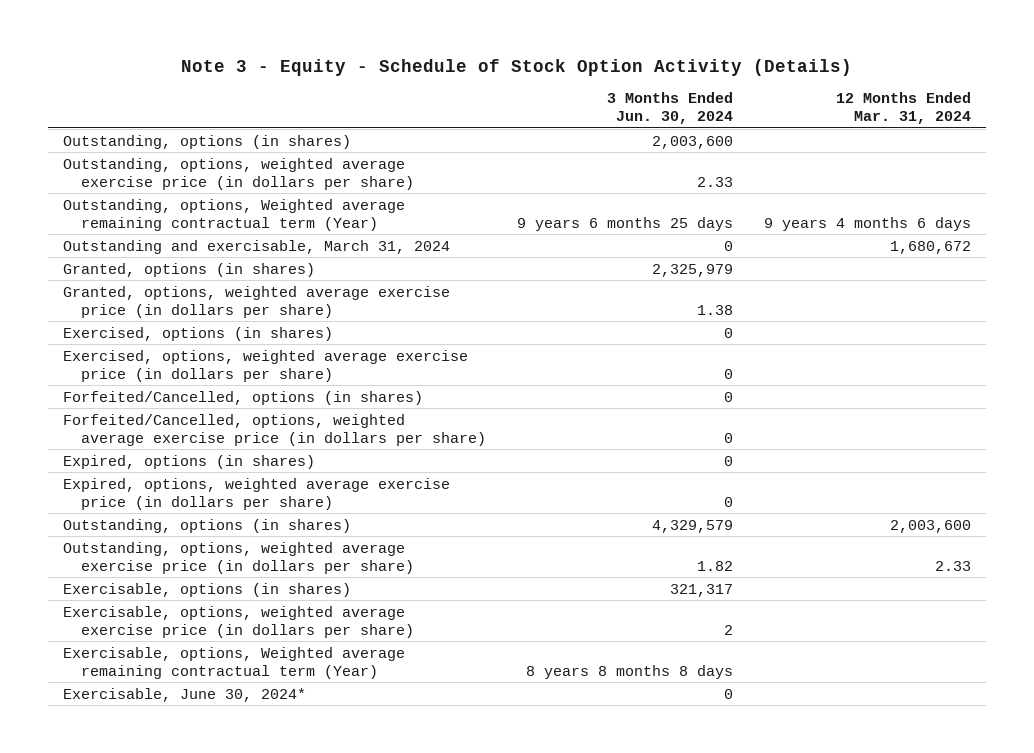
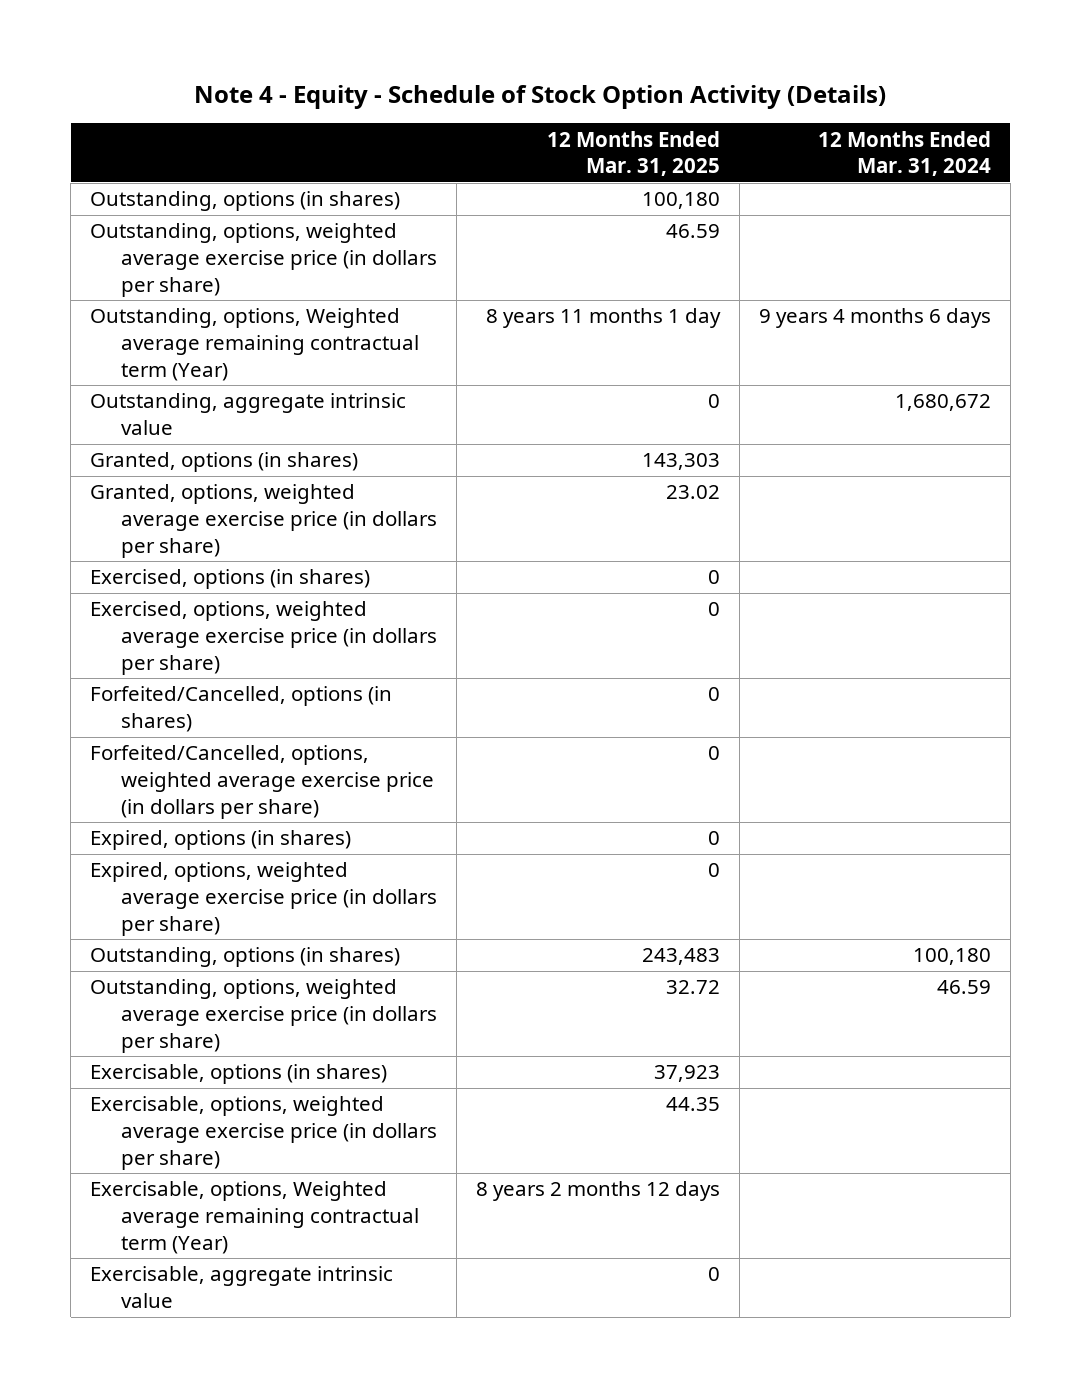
[180,58,852,76] Note 3 - Equity - Schedule of Stock Option Activity (Details) -> [194,84,887,109] Note 4 - Equity - Schedule of Stock Option Activity (Details)
[606,92,733,125] 3 Months Ended Jun. 30, 2024 -> none
none -> [546,130,720,177] 12 Months Ended Mar. 31, 2025
[63,239,451,254] Outstanding and exercisable, March 31, 2024 -> [89,393,406,436] Outstanding, aggregate intrinsic value
[889,519,971,533] 2,003,600 -> [912,948,991,966] 100,180
[934,560,971,571] 2.33 -> [936,980,991,995] 46.59
[63,687,307,702] Exercisable, June 30, 2024* -> [89,1266,393,1309] Exercisable, aggregate intrinsic value

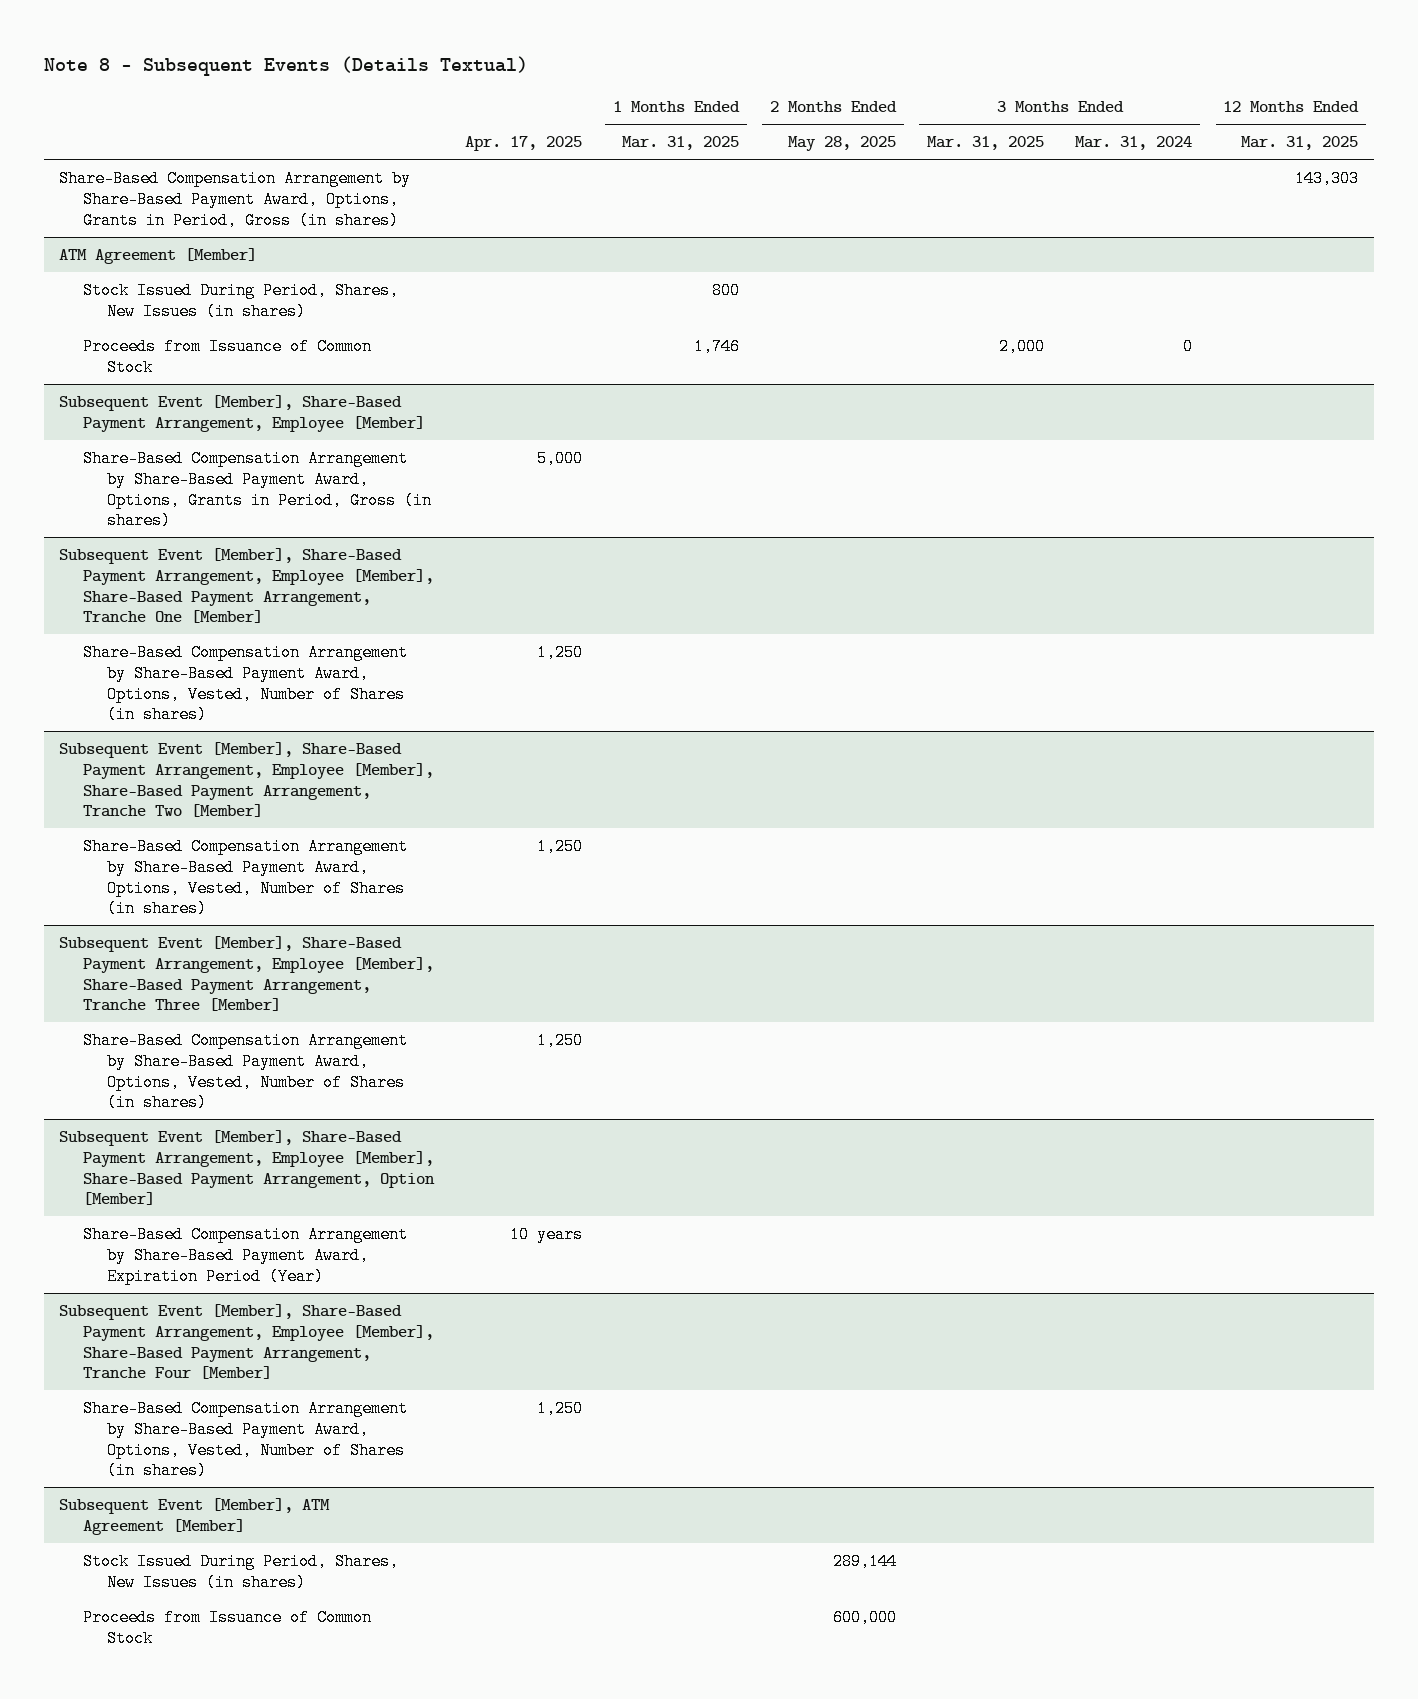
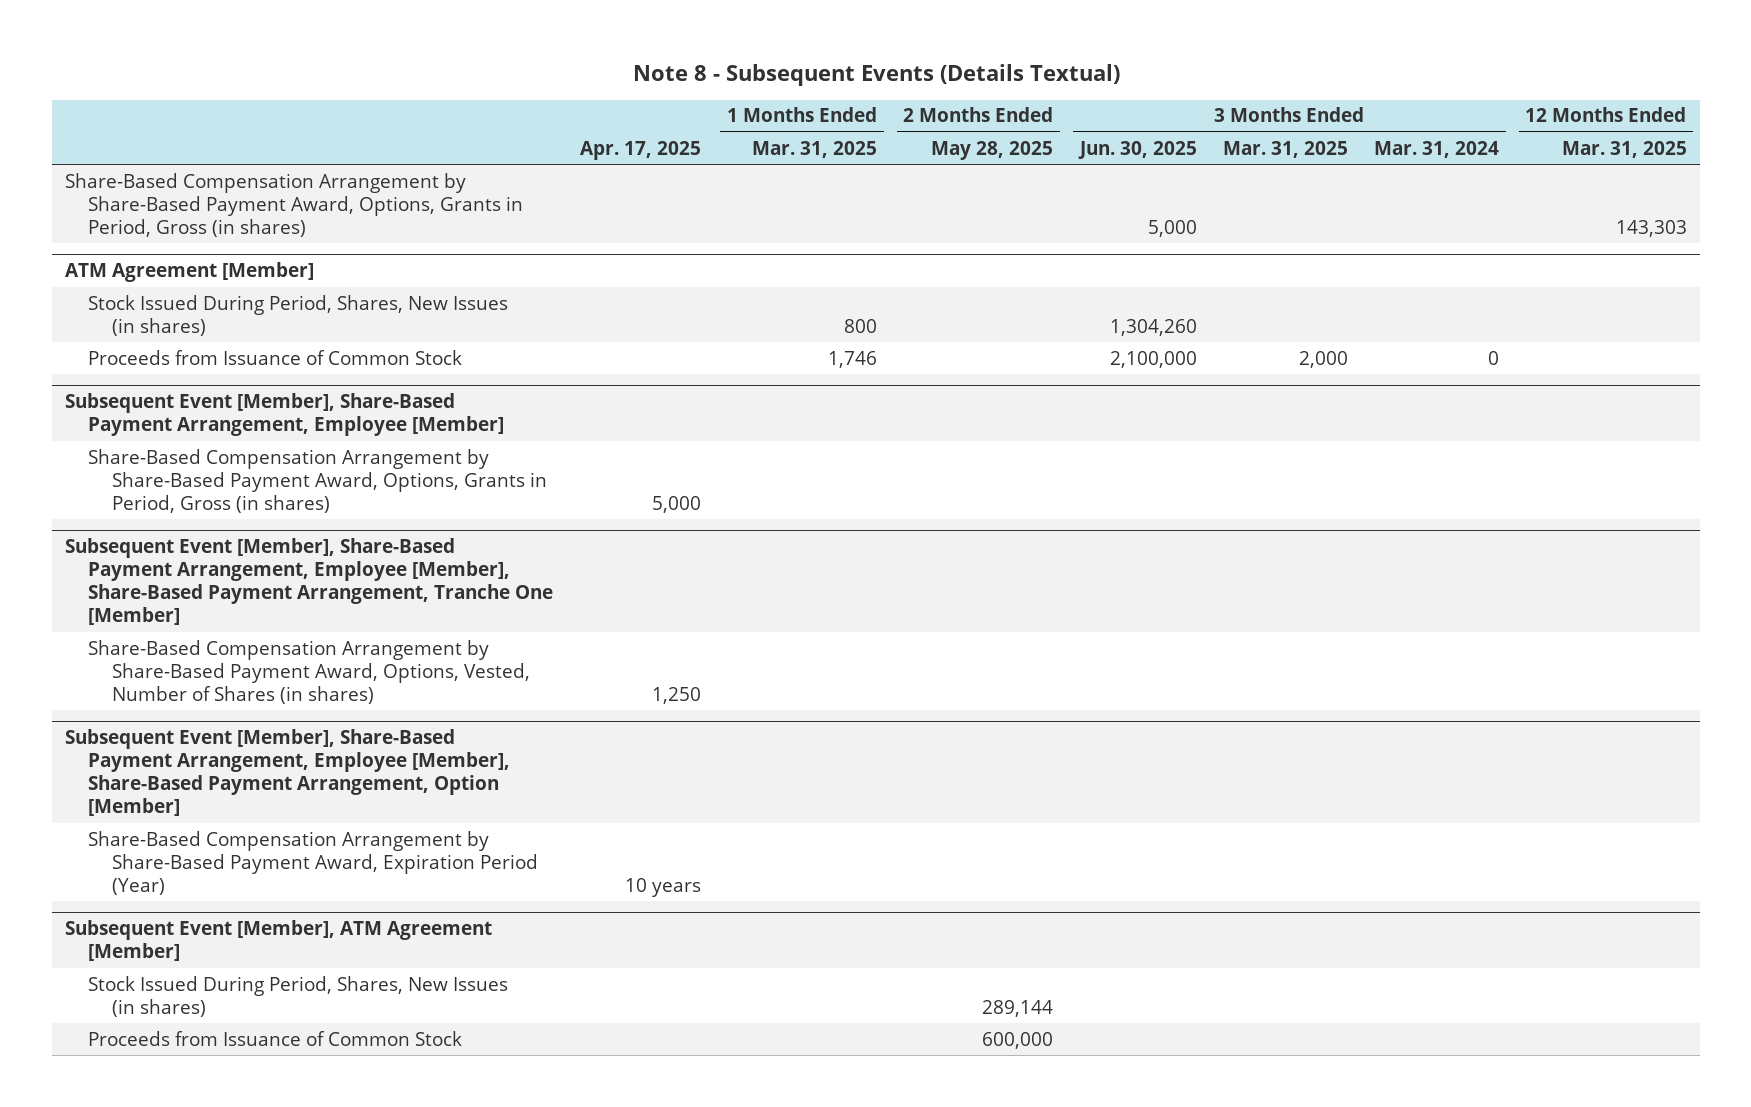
none -> [1077,140,1197,159] Jun. 30, 2025
[59,741,435,818] Subsequent Event [Member], Share-Based Payment Arrangement, Employee [Member], Share-Based Payment Arrangement, Tranche Two [Member] -> none
[83,837,409,918] Share-Based Compensation Arrangement by Share-Based Payment Award, Options, Vested, Number of Shares (in shares) -> none
[59,935,435,1012] Subsequent Event [Member], Share-Based Payment Arrangement, Employee [Member], Share-Based Payment Arrangement, Tranche Three [Member] -> none
[83,1031,409,1112] Share-Based Compensation Arrangement by Share-Based Payment Award, Options, Vested, Number of Shares (in shares) -> none
[59,1303,435,1380] Subsequent Event [Member], Share-Based Payment Arrangement, Employee [Member], Share-Based Payment Arrangement, Tranche Four [Member] -> none
[83,1399,409,1480] Share-Based Compensation Arrangement by Share-Based Payment Award, Options, Vested, Number of Shares (in shares) -> none

